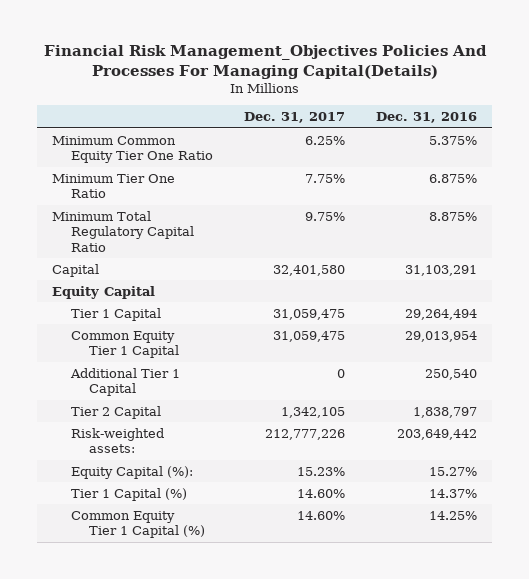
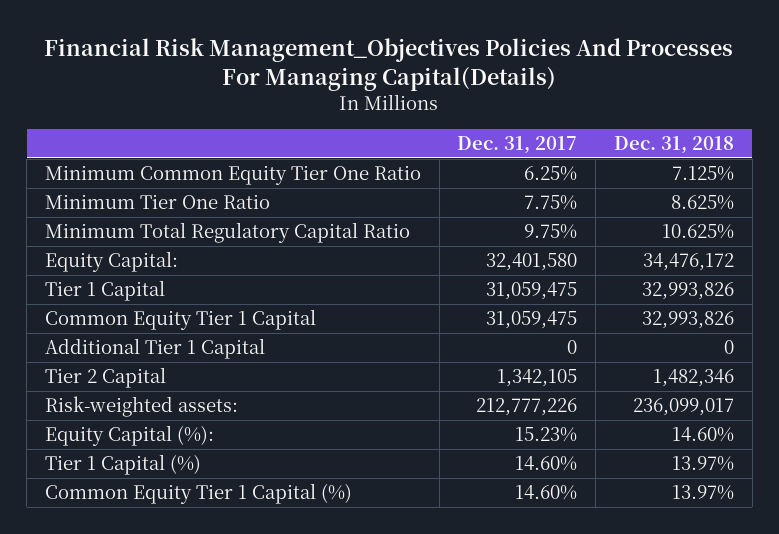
[375,112,477,124] Dec. 31, 2016 -> none
none -> [613,136,734,155] Dec. 31, 2018
[52,285,156,299] Equity Capital -> none
[52,263,100,277] Capital -> [44,251,178,273] Equity Capital:

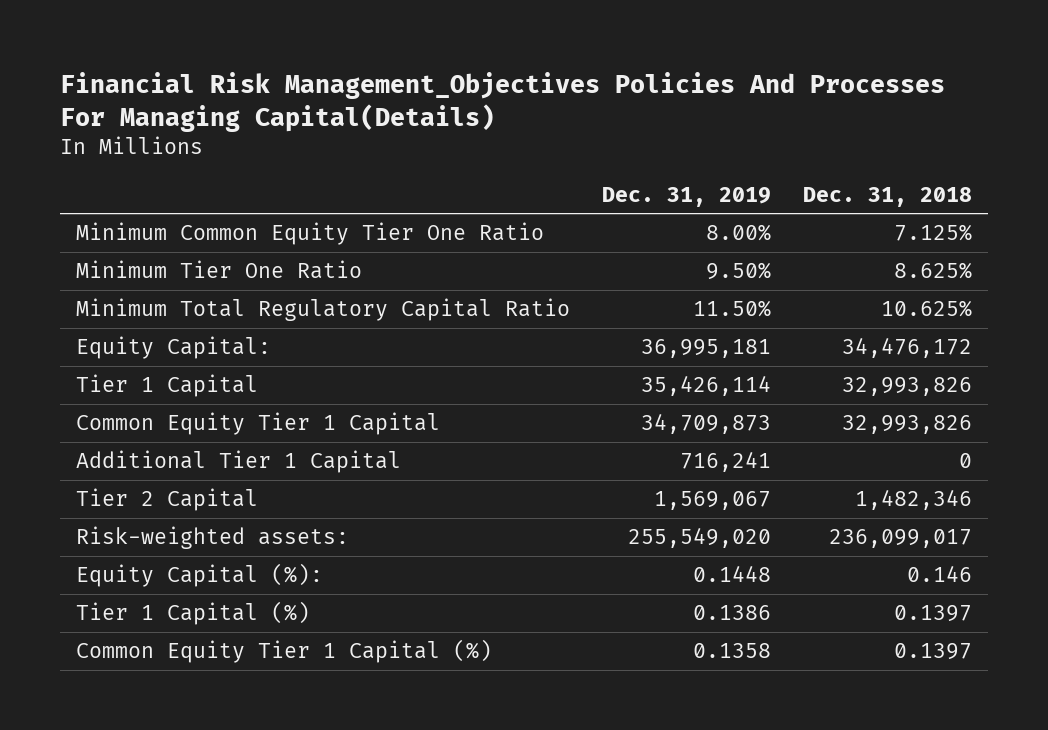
[457,136,578,155] Dec. 31, 2017 -> none
none -> [601,186,771,207] Dec. 31, 2019
[671,427,734,443] 14.60% -> [907,565,973,583] 0.146
[671,456,734,472] 13.97% -> [894,605,973,623] 0.1397
[671,485,734,501] 13.97% -> [894,643,973,661] 0.1397

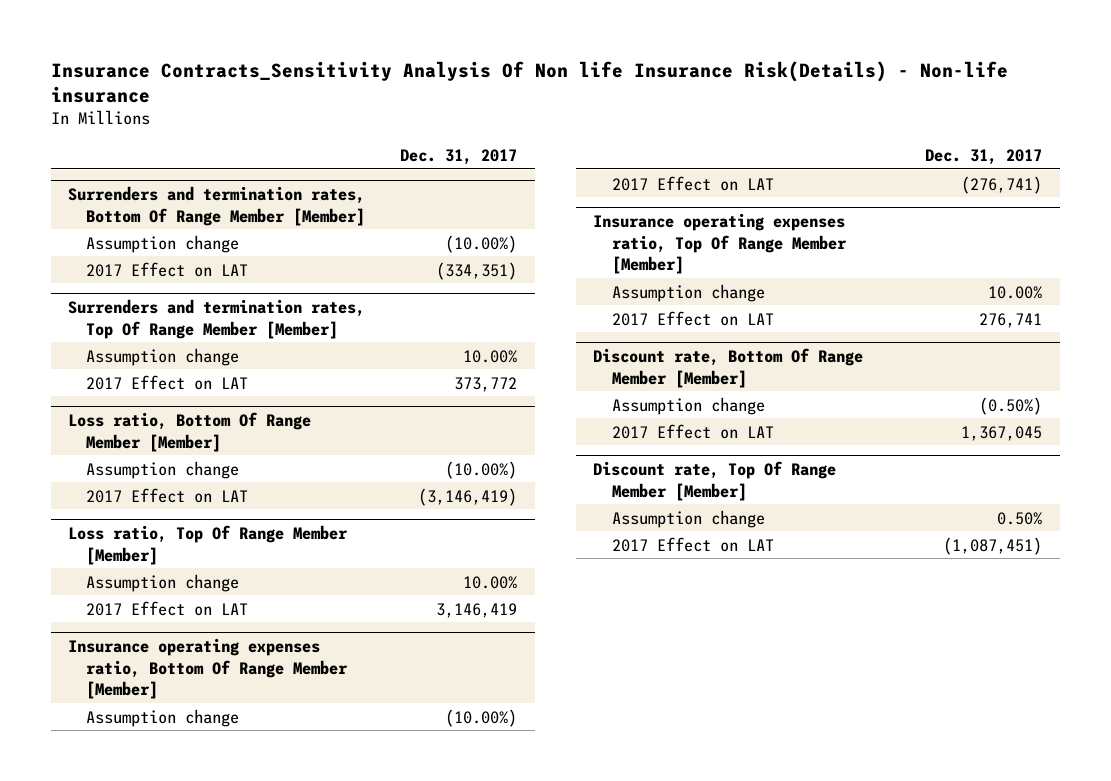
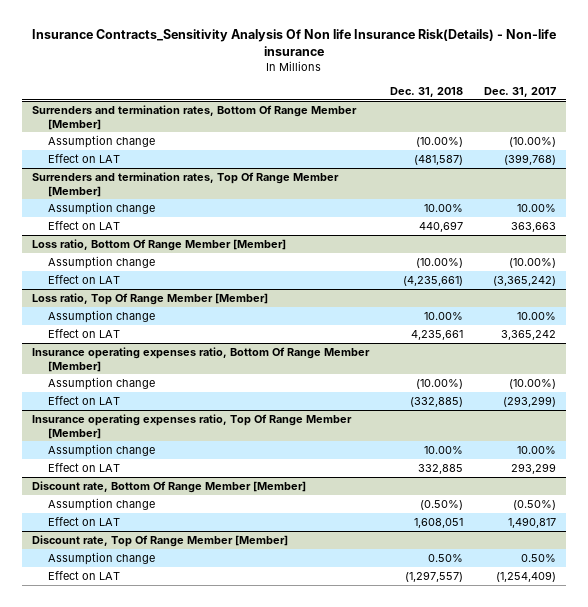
none -> [389,86,463,97] Dec. 31, 2018
[86,261,249,277] 2017 Effect on LAT -> [48,153,121,163] Effect on LAT
[436,261,518,280] (334,351) -> [503,153,556,165] (399,768)
[86,374,249,390] 2017 Effect on LAT -> [48,220,121,230] Effect on LAT
[454,376,518,392] 373,772 -> [510,221,556,232] 363,663
[86,487,249,503] 2017 Effect on LAT -> [48,274,121,284] Effect on LAT
[418,487,518,506] (3,146,419) -> [492,275,556,286] (3,365,242)
[86,600,249,616] 2017 Effect on LAT -> [48,328,121,338] Effect on LAT
[436,602,518,618] 3,146,419 -> [500,329,556,340] 3,365,242
[611,175,774,191] 2017 Effect on LAT -> [48,395,121,405] Effect on LAT
[961,175,1043,194] (276,741) -> [502,395,556,407] (293,299)
[611,310,774,326] 2017 Effect on LAT -> [48,462,121,472] Effect on LAT
[979,312,1043,328] 276,741 -> [510,462,556,474] 293,299
[611,423,774,439] 2017 Effect on LAT -> [48,516,121,526] Effect on LAT
[961,425,1043,441] 1,367,045 -> [507,516,556,528] 1,490,817
[611,536,774,552] 2017 Effect on LAT -> [48,570,121,580] Effect on LAT
[943,536,1043,555] (1,087,451) -> [495,570,556,582] (1,254,409)

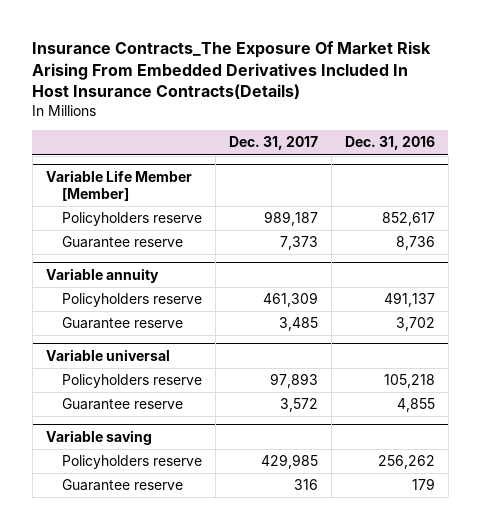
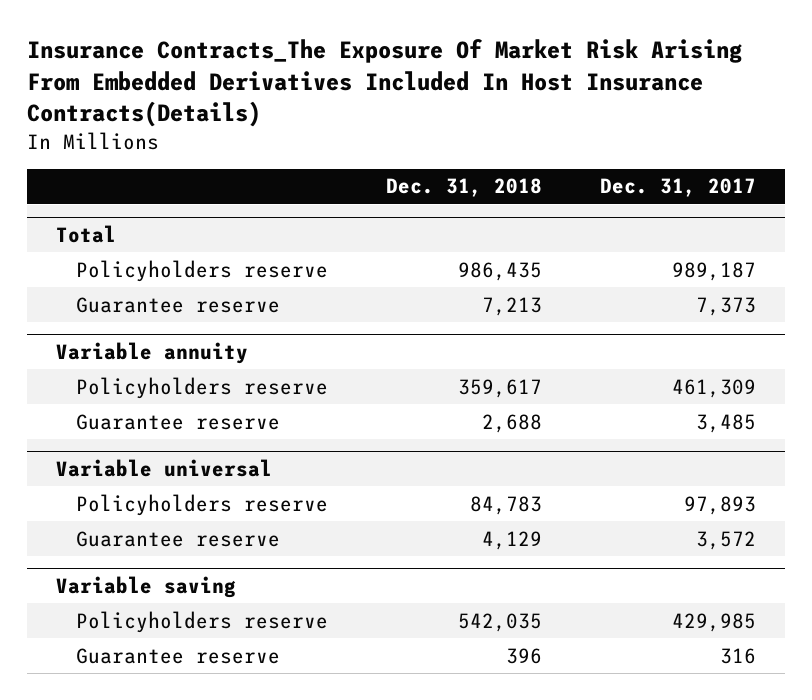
[344,136,435,151] Dec. 31, 2016 -> none
none -> [386,178,543,198] Dec. 31, 2018
[45,169,192,201] Variable Life Member [Member] -> [55,225,116,244] Total

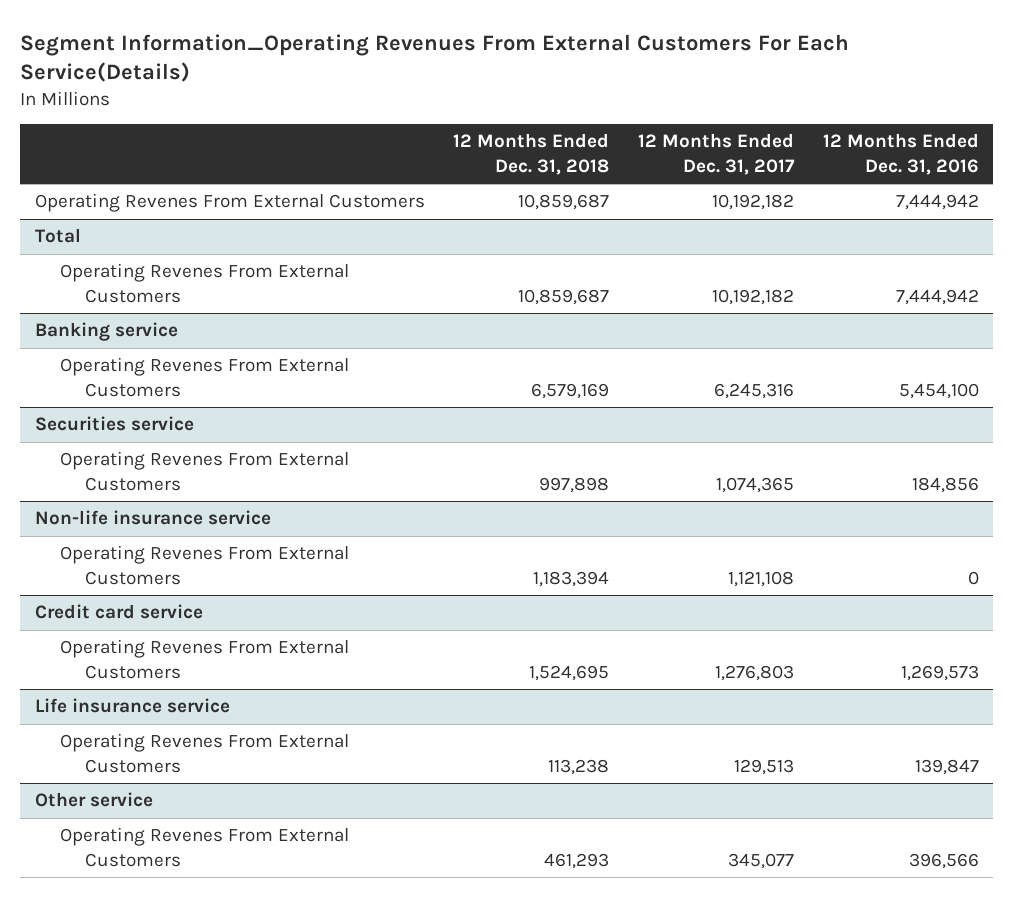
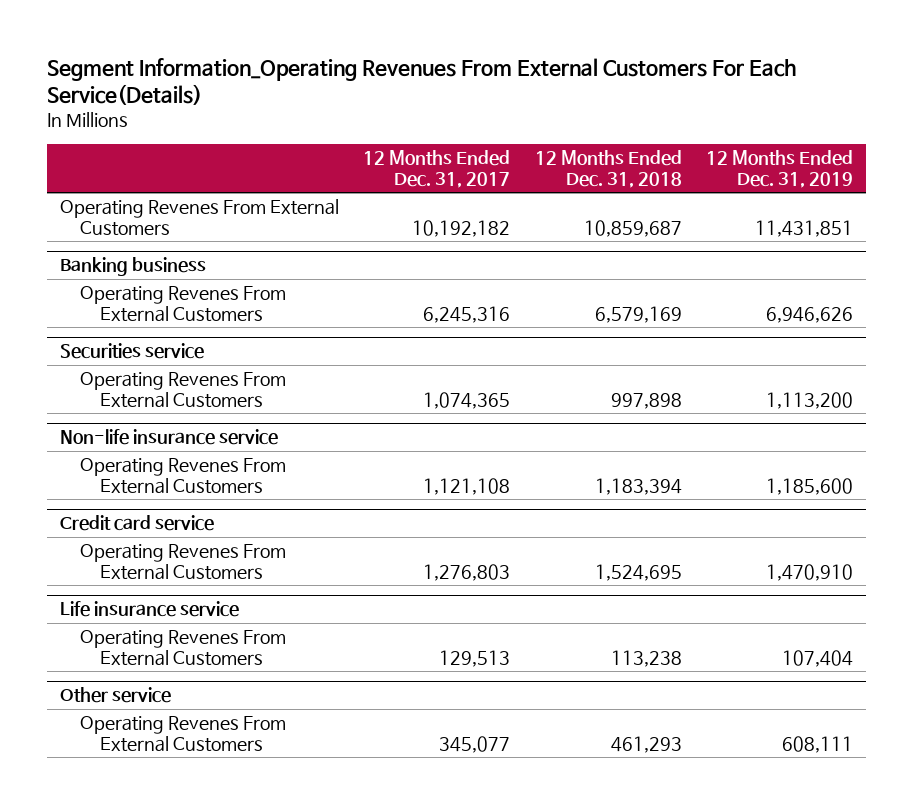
[822,133,979,175] 12 Months Ended Dec. 31, 2016 -> none
none -> [706,150,854,188] 12 Months Ended Dec. 31, 2019
[34,228,81,244] Total -> none
[59,263,349,303] Operating Revenes From External Customers -> none
[34,322,178,342] Banking service -> [59,257,206,277] Banking business

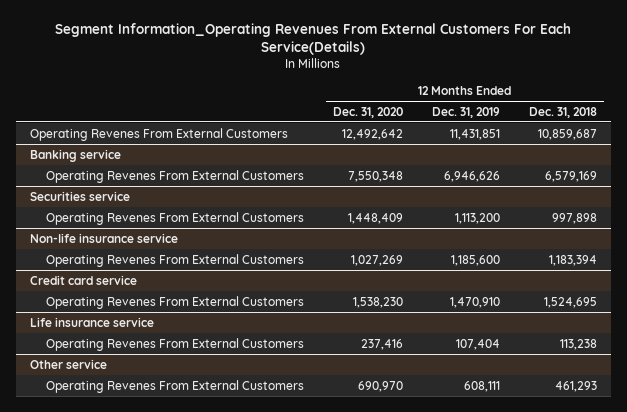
[363,150,511,188] 12 Months Ended Dec. 31, 2017 -> none
none -> [333,106,404,118] Dec. 31, 2020
[59,257,206,277] Banking business -> [30,148,122,162] Banking service

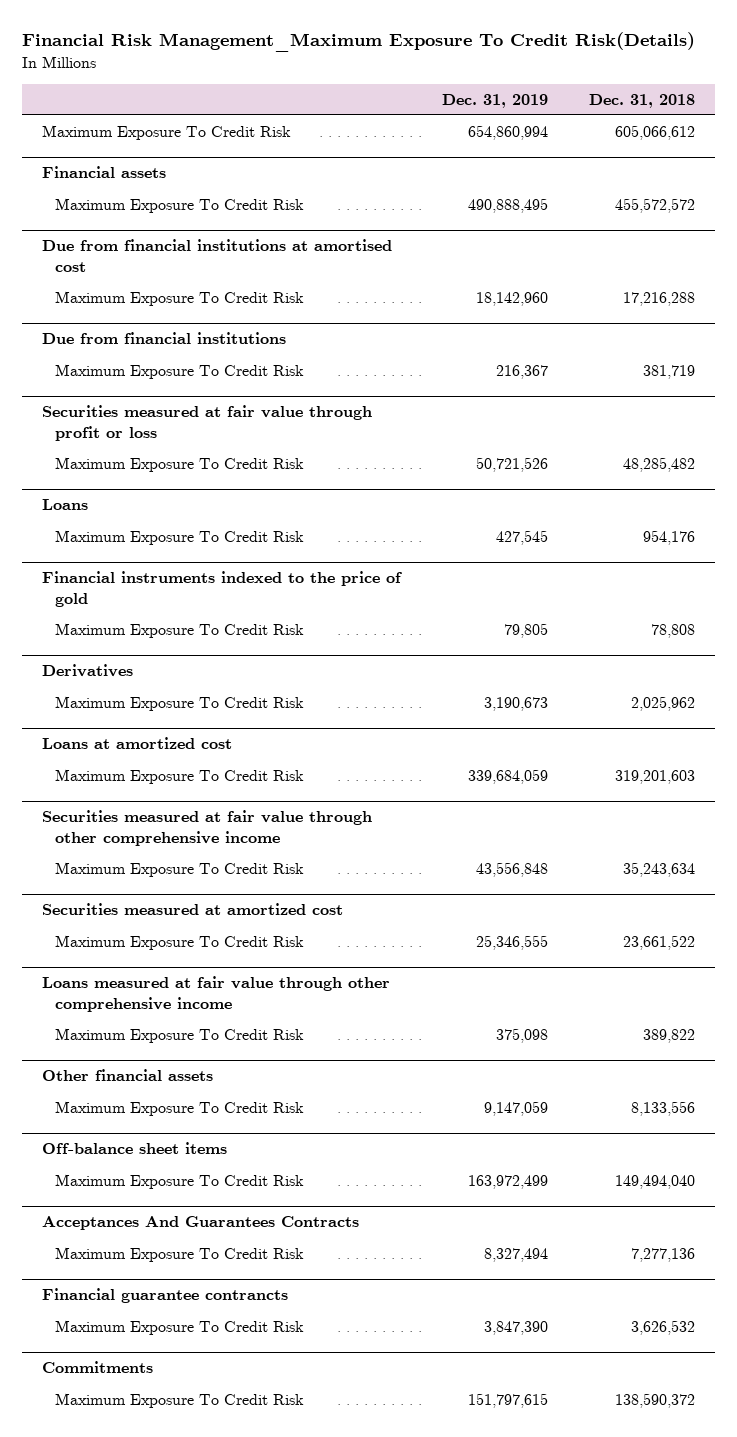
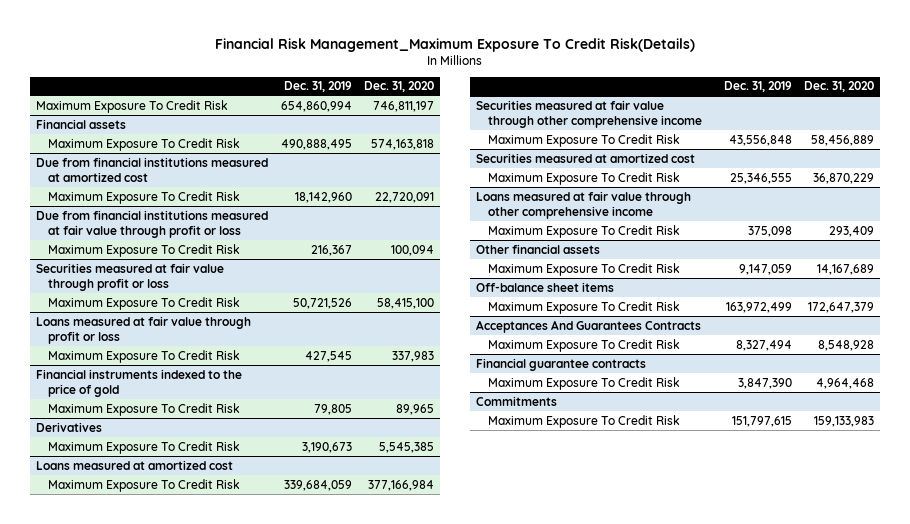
[588,93,695,108] Dec. 31, 2018 -> none
none -> [364,81,435,93] Dec. 31, 2020
[42,239,393,272] Due from financial institutions at amortised cost -> [36,156,269,182] Due from financial institutions measured at amortized cost
[42,332,287,345] Due from financial institutions -> [36,209,269,238] Due from financial institutions measured at fair value through profit or loss
[42,499,89,511] Loans -> [36,315,252,344] Loans measured at fair value through profit or loss
[42,737,233,750] Loans at amortized cost -> [36,459,234,470] Loans measured at amortized cost
[42,1288,289,1304] Financial guarantee contrancts -> [476,357,647,371] Financial guarantee contracts

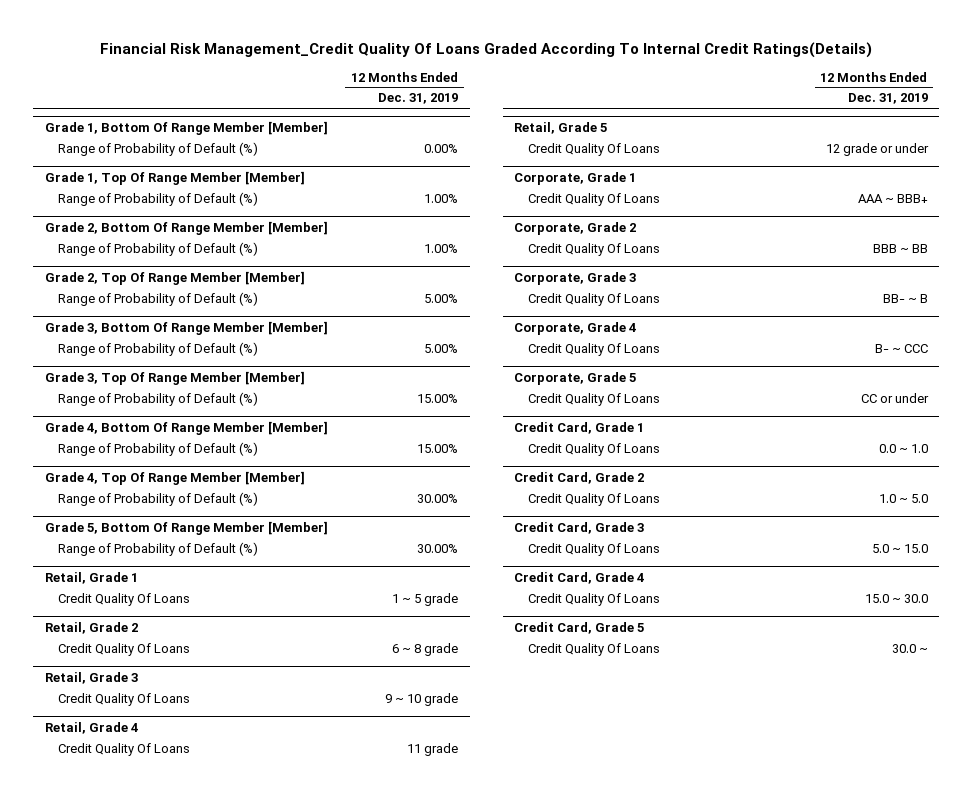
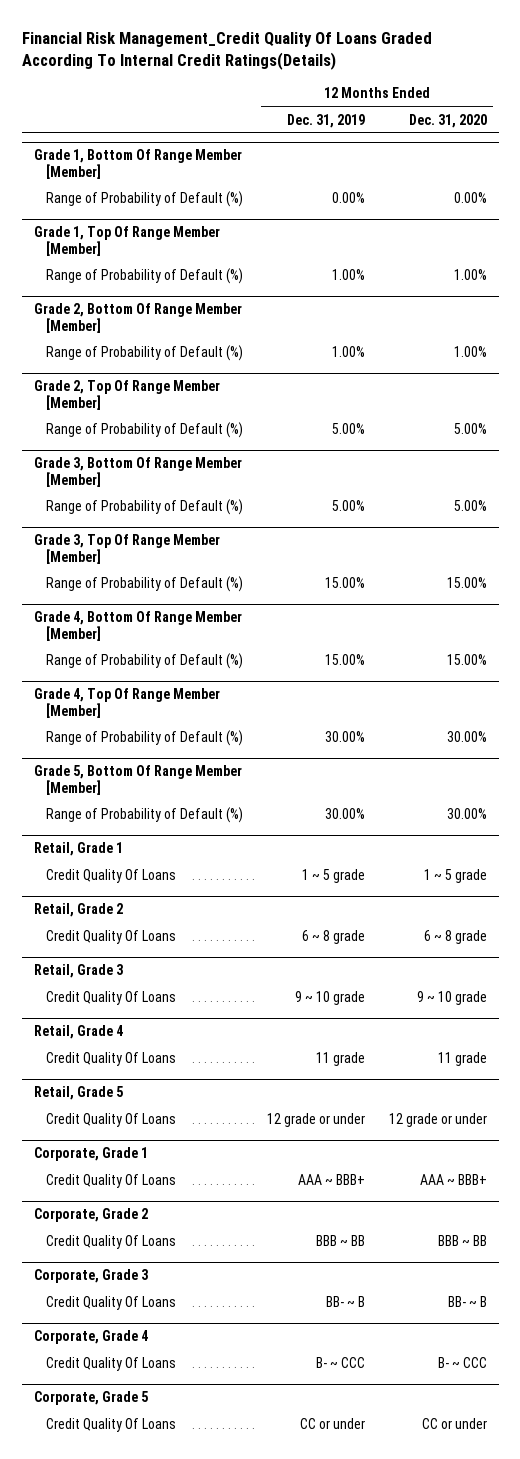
none -> [408,113,487,128] Dec. 31, 2020
[514,421,645,434] Credit Card, Grade 1 -> none
[527,442,660,456] Credit Quality Of Loans -> none
[514,471,645,484] Credit Card, Grade 2 -> none
[527,492,660,506] Credit Quality Of Loans -> none
[514,521,645,534] Credit Card, Grade 3 -> none
[527,542,660,556] Credit Quality Of Loans -> none
[514,571,645,584] Credit Card, Grade 4 -> none
[527,592,660,606] Credit Quality Of Loans -> none
[514,621,645,634] Credit Card, Grade 5 -> none
[527,642,660,656] Credit Quality Of Loans -> none

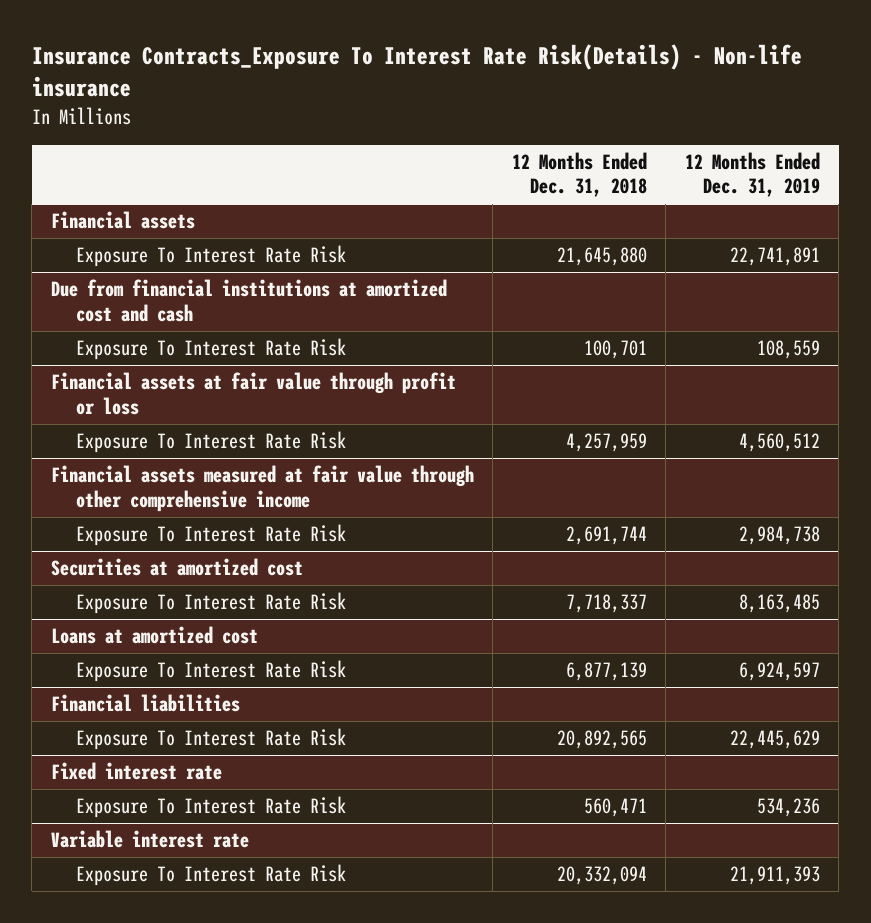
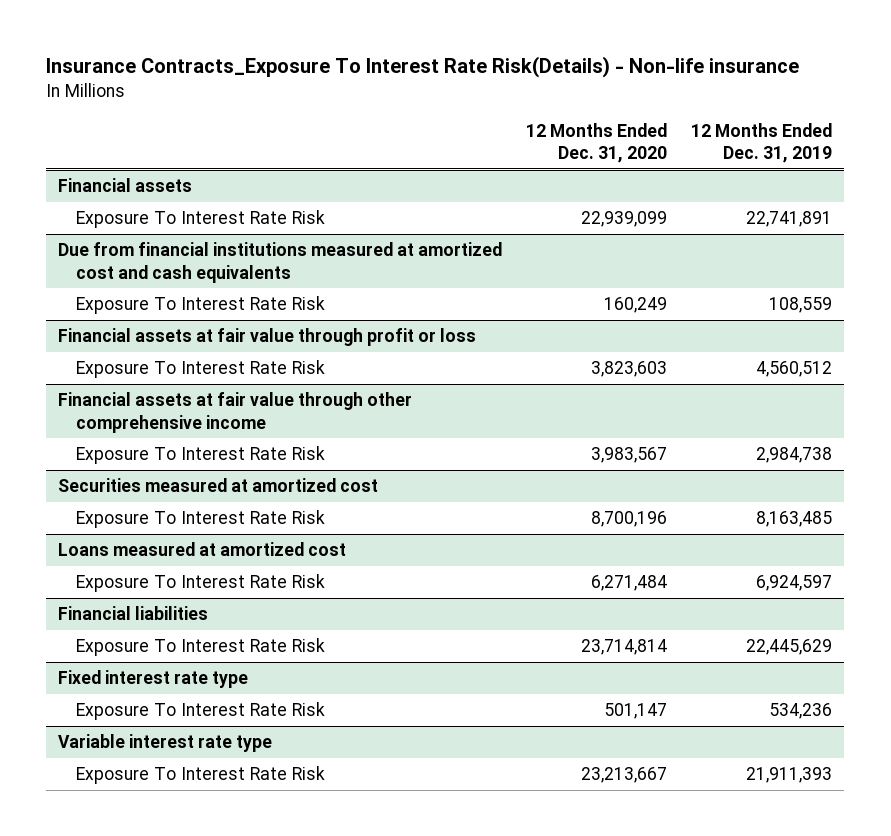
[511,152,647,198] 12 Months Ended Dec. 31, 2018 -> none
none -> [526,122,668,164] 12 Months Ended Dec. 31, 2020
[50,279,447,322] Due from financial institutions at amortized cost and cash -> [58,242,503,283] Due from financial institutions measured at amortized cost and cash equivalents
[50,465,474,512] Financial assets measured at fair value through other comprehensive income -> [58,392,413,433] Financial assets at fair value through other comprehensive income
[50,558,303,577] Securities at amortized cost -> [58,478,379,493] Securities measured at amortized cost
[50,626,258,645] Loans at amortized cost -> [58,542,347,557] Loans measured at amortized cost
[50,762,222,781] Fixed interest rate -> [58,670,249,689] Fixed interest rate type
[50,830,249,849] Variable interest rate -> [58,734,273,753] Variable interest rate type

